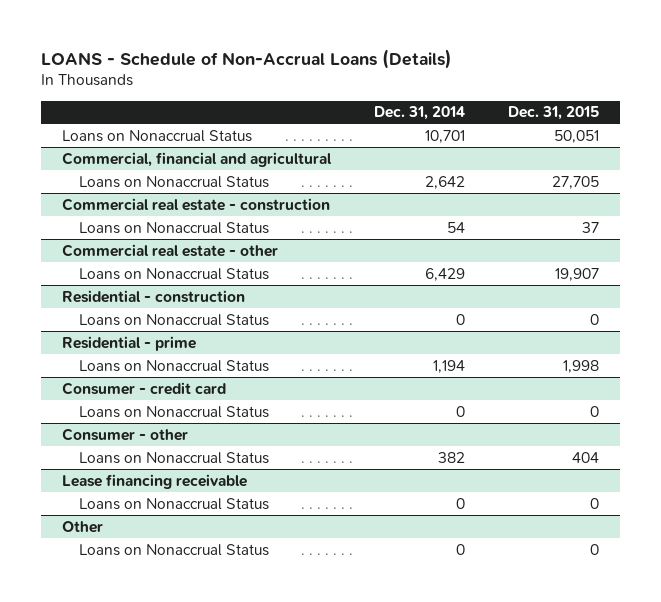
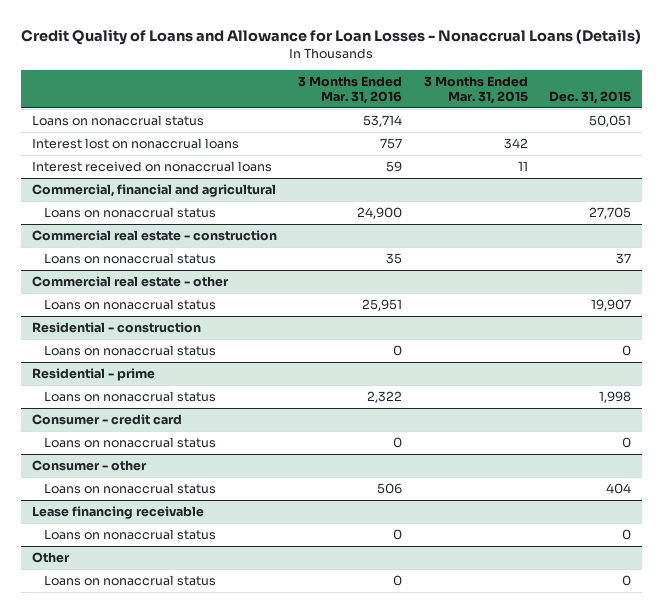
[40,48,452,69] LOANS - Schedule of Non-Accrual Loans (Details) -> [21,28,642,45] Credit Quality of Loans and Allowance for Loan Losses - Nonaccrual Loans (Details)
[373,106,465,121] Dec. 31, 2014 -> none
none -> [298,76,403,105] 3 Months Ended Mar. 31, 2016
none -> [423,76,528,105] 3 Months Ended Mar. 31, 2015
[62,129,253,142] Loans on Nonaccrual Status -> [31,114,204,126] Loans on nonaccrual status
none -> [31,137,239,149] Interest lost on nonaccrual loans
none -> [31,160,272,172] Interest received on nonaccrual loans
[78,175,269,188] Loans on Nonaccrual Status -> [43,206,216,218] Loans on nonaccrual status
[78,221,269,234] Loans on Nonaccrual Status -> [43,252,216,264] Loans on nonaccrual status
[78,267,269,280] Loans on Nonaccrual Status -> [43,298,216,310] Loans on nonaccrual status
[78,313,269,326] Loans on Nonaccrual Status -> [43,344,216,356] Loans on nonaccrual status
[78,359,269,372] Loans on Nonaccrual Status -> [43,390,216,402] Loans on nonaccrual status
[78,405,269,418] Loans on Nonaccrual Status -> [43,436,216,448] Loans on nonaccrual status
[78,451,269,464] Loans on Nonaccrual Status -> [43,482,216,494] Loans on nonaccrual status
[78,497,269,510] Loans on Nonaccrual Status -> [43,528,216,540] Loans on nonaccrual status
[78,543,269,556] Loans on Nonaccrual Status -> [43,574,216,586] Loans on nonaccrual status

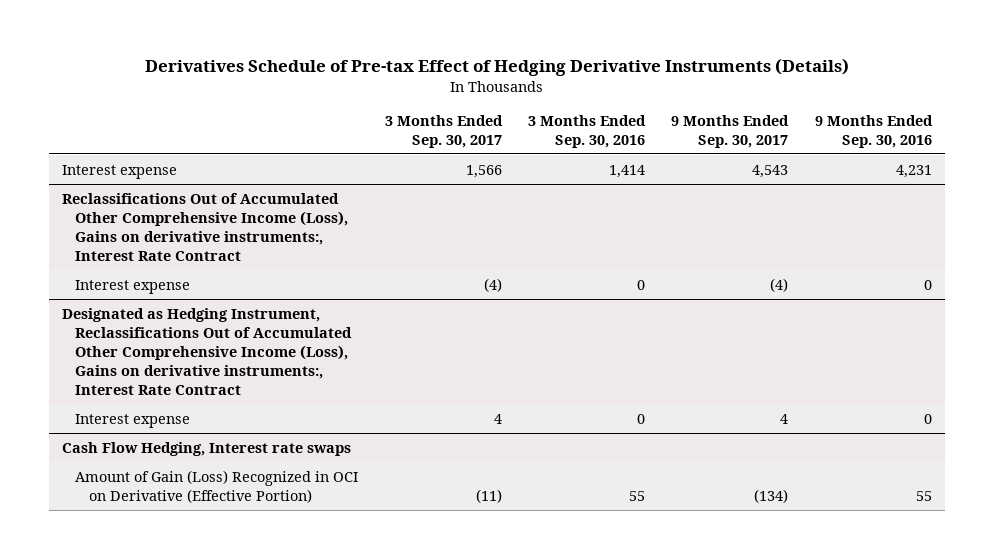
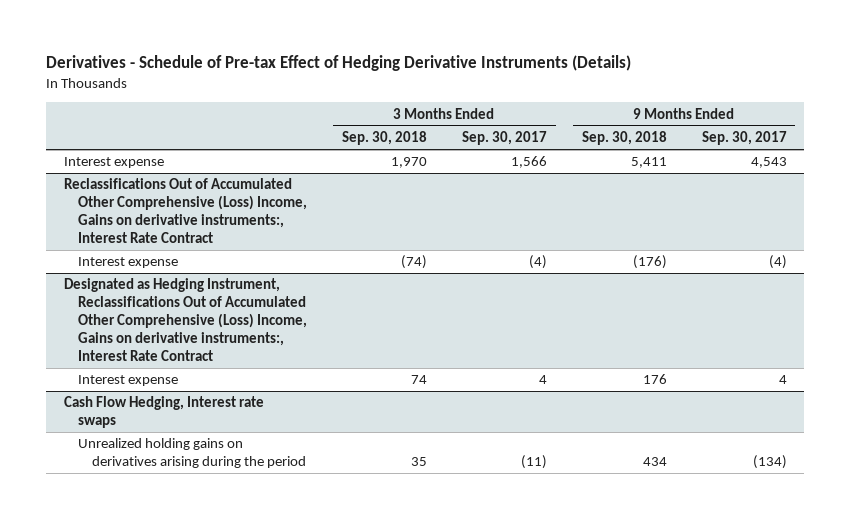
[144,57,849,76] Derivatives Schedule of Pre-tax Effect of Hedging Derivative Instruments (Details) -> [46,55,632,72] Derivatives - Schedule of Pre-tax Effect of Hedging Derivative Instruments (Details)
[528,114,647,148] 3 Months Ended Sep. 30, 2016 -> none
[814,114,933,148] 9 Months Ended Sep. 30, 2016 -> none
none -> [341,130,427,145] Sep. 30, 2018
none -> [581,130,667,145] Sep. 30, 2018
[61,192,349,261] Reclassifications Out of Accumulated Other Comprehensive Income (Loss), Gains on derivative instruments:, Interest Rate Contract -> [63,178,308,244] Reclassifications Out of Accumulated Other Comprehensive (Loss) Income, Gains on derivative instruments:, Interest Rate Contract
[61,307,353,395] Designated as Hedging Instrument, Reclassifications Out of Accumulated Other Comprehensive Income (Loss), Gains on derivative instruments:, Interest Rate Contract -> [63,278,308,361] Designated as Hedging Instrument, Reclassifications Out of Accumulated Other Comprehensive (Loss) Income, Gains on derivative instruments:, Interest Rate Contract
[75,469,359,503] Amount of Gain (Loss) Recognized in OCI on Derivative (Effective Portion) -> [78,438,307,469] Unrealized holding gains on derivatives arising during the period

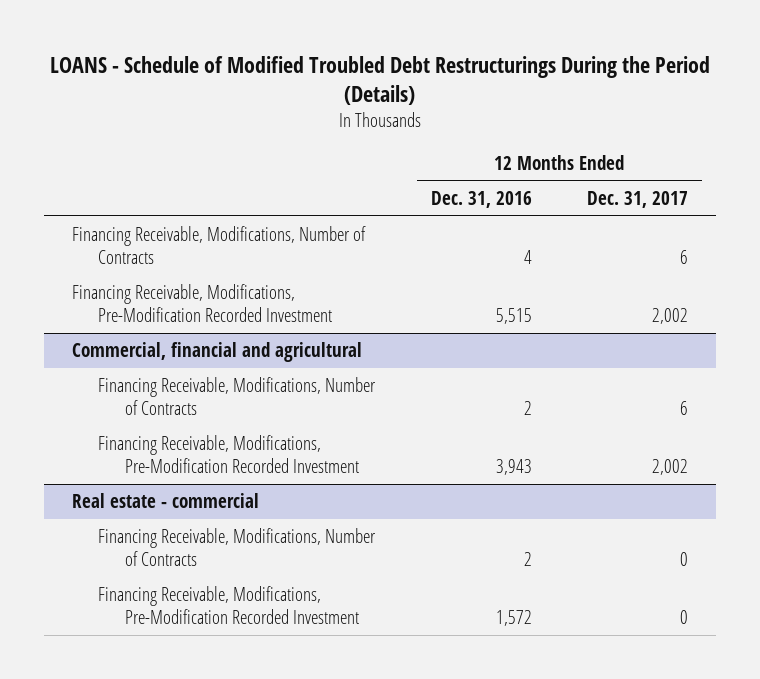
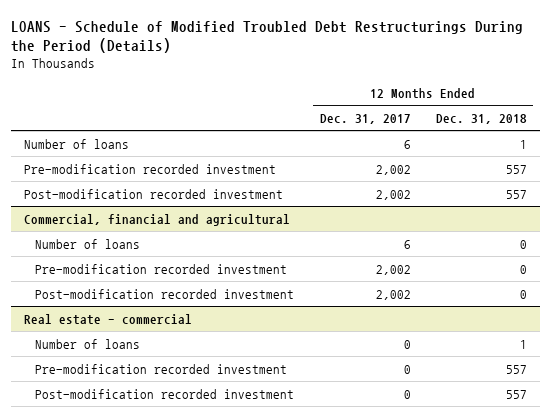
[430,190,532,208] Dec. 31, 2016 -> none
none -> [435,113,527,124] Dec. 31, 2018
[71,226,366,265] Financing Receivable, Modifications, Number of Contracts -> [23,138,129,149] Number of loans
[71,284,333,323] Financing Receivable, Modifications, Pre-Modification Recorded Investment -> [23,163,276,174] Pre-modification recorded investment
none -> [23,188,283,199] Post-modification recorded investment
[98,377,377,416] Financing Receivable, Modifications, Number of Contracts -> [35,238,141,249] Number of loans
[98,435,359,474] Financing Receivable, Modifications, Pre-Modification Recorded Investment -> [35,263,288,274] Pre-modification recorded investment
none -> [35,288,295,299] Post-modification recorded investment
[98,528,377,567] Financing Receivable, Modifications, Number of Contracts -> [35,338,141,349] Number of loans
[98,586,359,625] Financing Receivable, Modifications, Pre-Modification Recorded Investment -> [35,363,288,374] Pre-modification recorded investment
none -> [35,388,295,399] Post-modification recorded investment

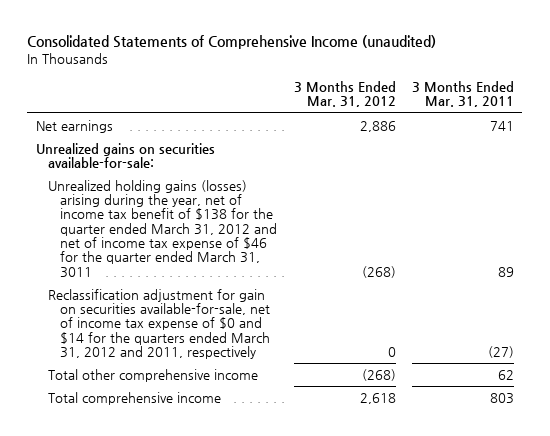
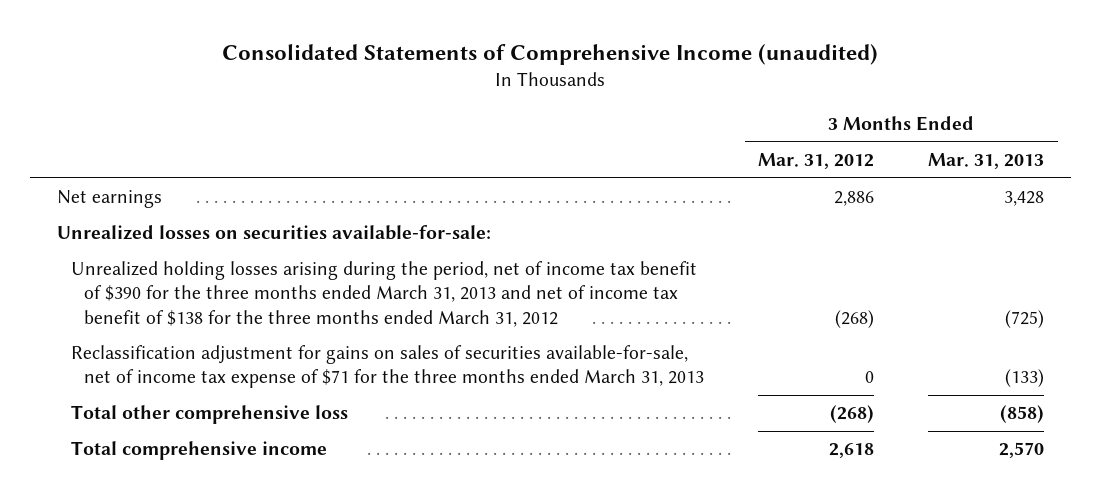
[412,81,515,108] 3 Months Ended Mar. 31, 2011 -> none
none -> [928,153,1045,170] Mar. 31, 2013
[35,142,215,169] Unrealized gains on securities available-for-sale: -> [56,225,491,241] Unrealized losses on securities available-for-sale:
[47,179,278,278] Unrealized holding gains (losses) arising during the year, net of income tax benefit of $138 for the quarter ended March 31, 2012 and net of income tax expense of $46 for the quarter ended March 31, 3011 -> [70,261,697,327] Unrealized holding losses arising during the period, net of income tax benefit of $390 for the three months ended March 31, 2013 and net of income tax benefit of $138 for the three months ended March 31, 2012
[47,288,271,359] Reclassification adjustment for gain on securities available-for-sale, net of income tax expense of $0 and $14 for the quarters ended March 31, 2012 and 2011, respectively -> [70,345,705,389] Reclassification adjustment for gains on sales of securities available-for-sale, net of income tax expense of $71 for the three months ended March 31, 2013
[47,368,258,382] Total other comprehensive income -> [70,405,348,425] Total other comprehensive loss

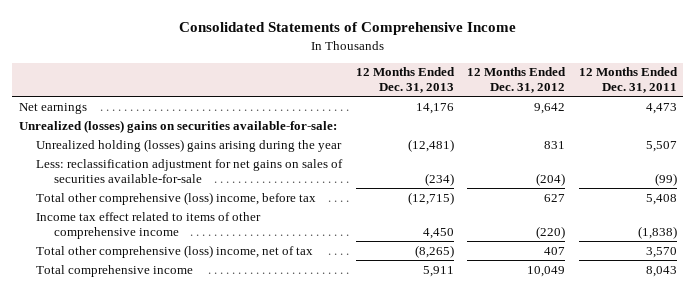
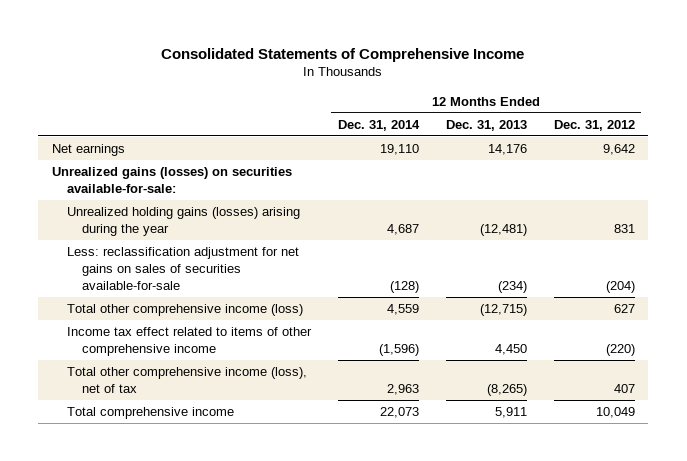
[578,67,678,94] 12 Months Ended Dec. 31, 2011 -> none
none -> [337,119,420,131] Dec. 31, 2014
[18,119,337,133] Unrealized (losses) gains on securities available-for-sale: -> [51,167,292,193] Unrealized gains (losses) on securities available-for-sale:
[36,138,343,152] Unrealized holding (losses) gains arising during the year -> [67,207,301,236] Unrealized holding gains (losses) arising during the year
[36,191,317,205] Total other comprehensive (loss) income, before tax -> [67,304,304,317] Total other comprehensive income (loss)
[36,244,314,258] Total other comprehensive (loss) income, net of tax -> [67,367,308,393] Total other comprehensive income (loss), net of tax

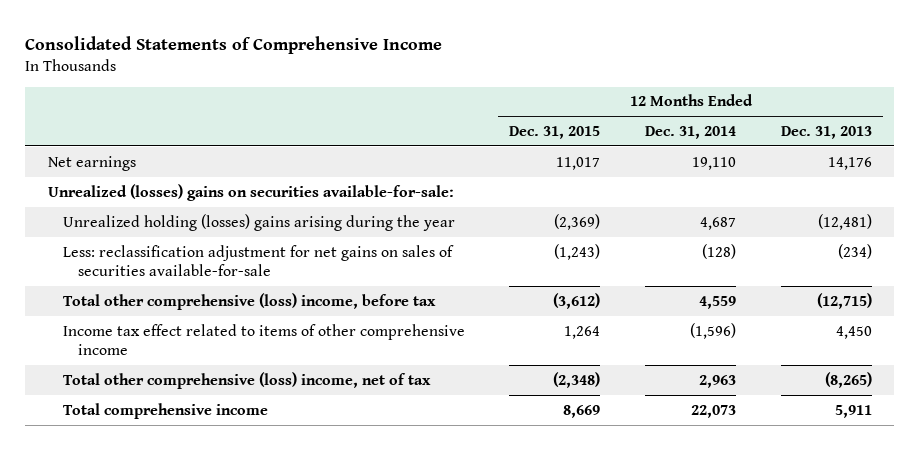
[553,119,635,131] Dec. 31, 2012 -> none
none -> [509,126,601,140] Dec. 31, 2015
[51,167,292,193] Unrealized gains (losses) on securities available-for-sale: -> [47,183,454,201] Unrealized (losses) gains on securities available-for-sale:
[67,207,301,236] Unrealized holding gains (losses) arising during the year -> [62,213,455,231] Unrealized holding (losses) gains arising during the year
[67,304,304,317] Total other comprehensive income (loss) -> [62,292,436,310] Total other comprehensive (loss) income, before tax
[67,367,308,393] Total other comprehensive income (loss), net of tax -> [62,371,431,389] Total other comprehensive (loss) income, net of tax

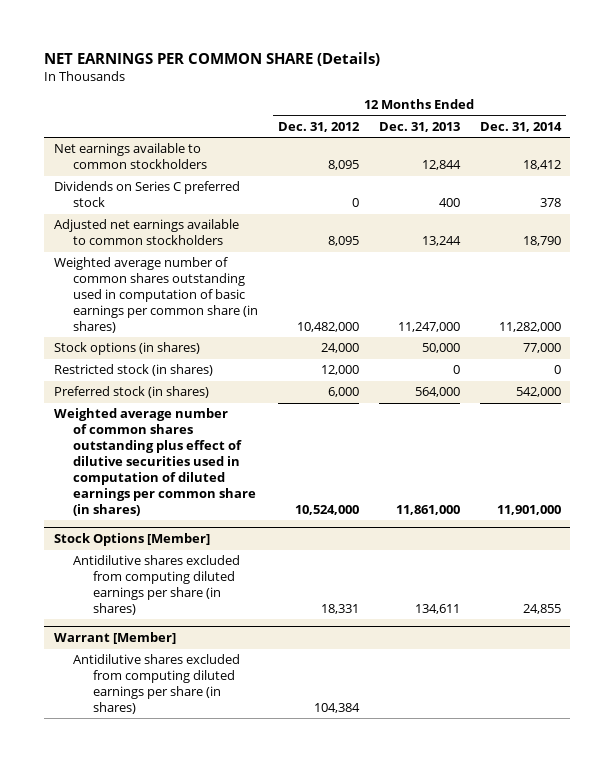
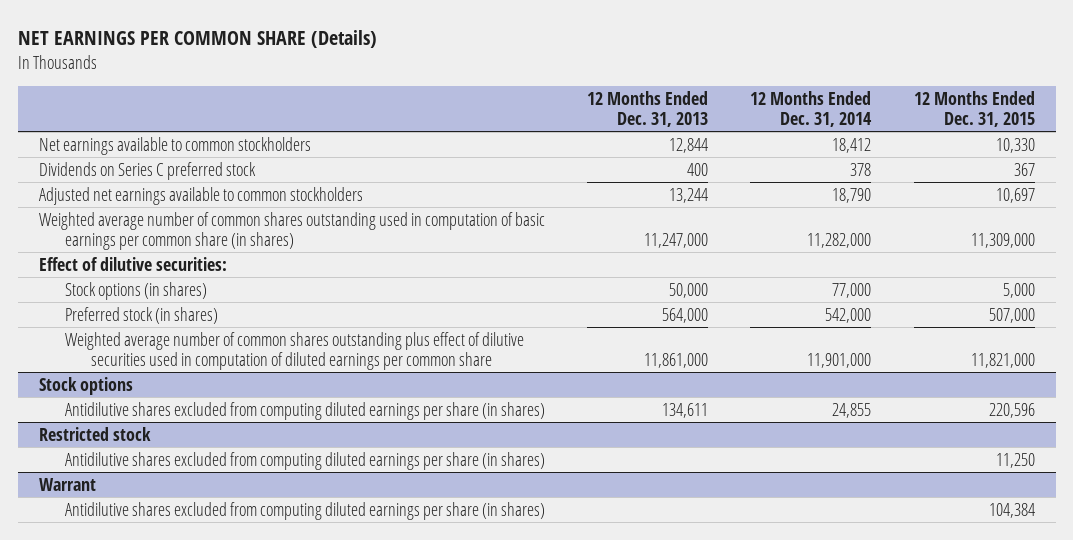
[278,122,361,133] Dec. 31, 2012 -> none
none -> [913,90,1035,128] 12 Months Ended Dec. 31, 2015
none -> [38,256,227,271] Effect of dilutive securities:
[54,364,214,377] Restricted stock (in shares) -> none
[54,408,257,516] Weighted average number of common shares outstanding plus effect of dilutive securities used in computation of diluted earnings per common share (in shares) -> [65,331,525,370] Weighted average number of common shares outstanding plus effect of dilutive securities used in computation of diluted earnings per common share
[54,533,211,547] Stock Options [Member] -> [38,376,133,395] Stock options
[54,632,177,645] Warrant [Member] -> none
none -> [38,426,151,441] Restricted stock
none -> [38,477,96,491] Warrant
none -> [65,501,546,520] Antidilutive shares excluded from computing diluted earnings per share (in shares)

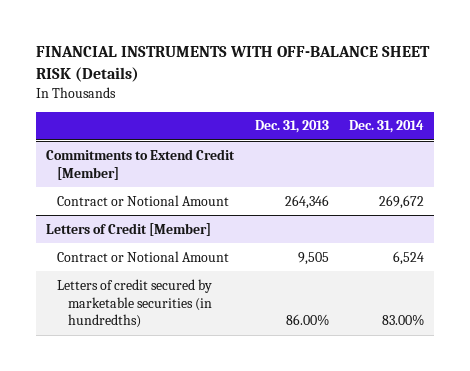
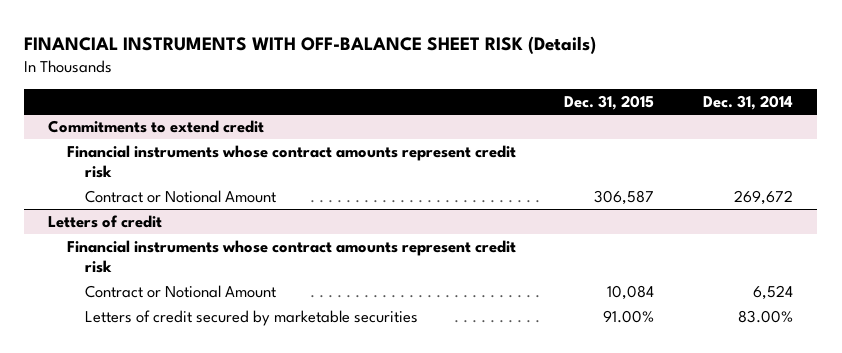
[254,120,329,134] Dec. 31, 2013 -> none
none -> [564,94,655,110] Dec. 31, 2015
[46,148,236,180] Commitments to Extend Credit [Member] -> [48,119,265,133] Commitments to extend credit
none -> [66,144,516,178] Financial instruments whose contract amounts represent credit risk
[46,222,212,236] Letters of Credit [Member] -> [48,214,163,228] Letters of credit
none -> [66,239,516,273] Financial instruments whose contract amounts represent credit risk
[57,278,213,329] Letters of credit secured by marketable securities (in hundredths) -> [84,309,418,326] Letters of credit secured by marketable securities

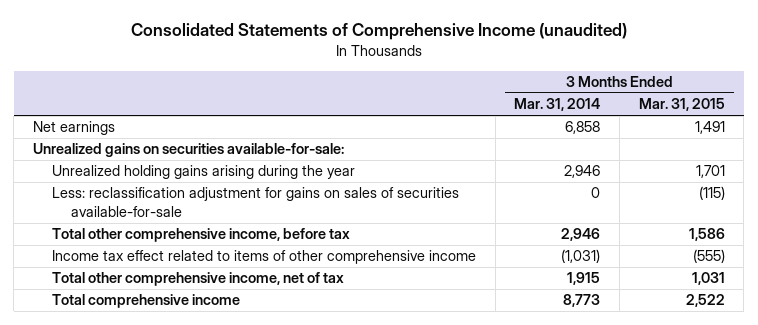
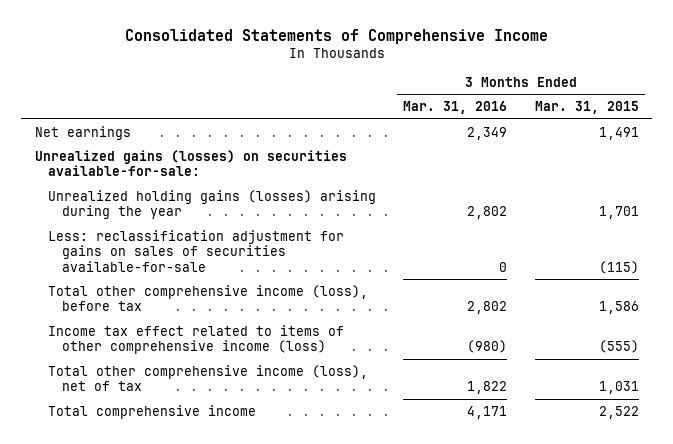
[130,23,627,41] Consolidated Statements of Comprehensive Income (unaudited) -> [124,28,548,44] Consolidated Statements of Comprehensive Income
[514,98,601,112] Mar. 31, 2014 -> none
none -> [403,101,508,115] Mar. 31, 2016
[32,143,344,158] Unrealized gains on securities available-for-sale: -> [34,149,347,177] Unrealized gains (losses) on securities available-for-sale:
[51,165,355,180] Unrealized holding gains arising during the year -> [48,189,377,220] Unrealized holding gains (losses) arising during the year
[51,228,350,243] Total other comprehensive income, before tax -> [48,284,369,312] Total other comprehensive income (loss), before tax
[51,250,476,265] Income tax effect related to items of other comprehensive income -> [48,324,345,355] Income tax effect related to items of other comprehensive income (loss)
[51,272,344,287] Total other comprehensive income, net of tax -> [48,364,369,392] Total other comprehensive income (loss), net of tax

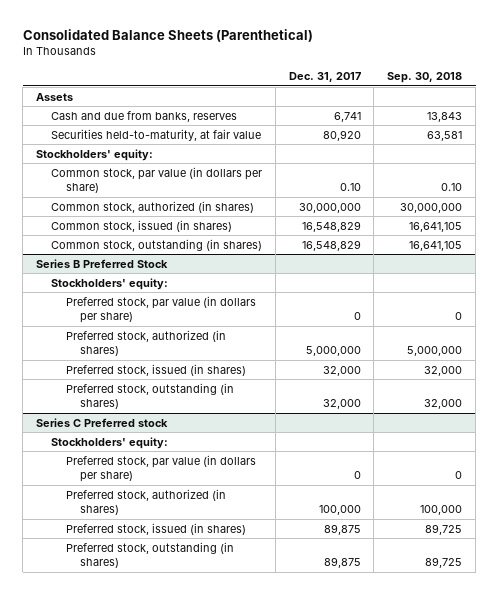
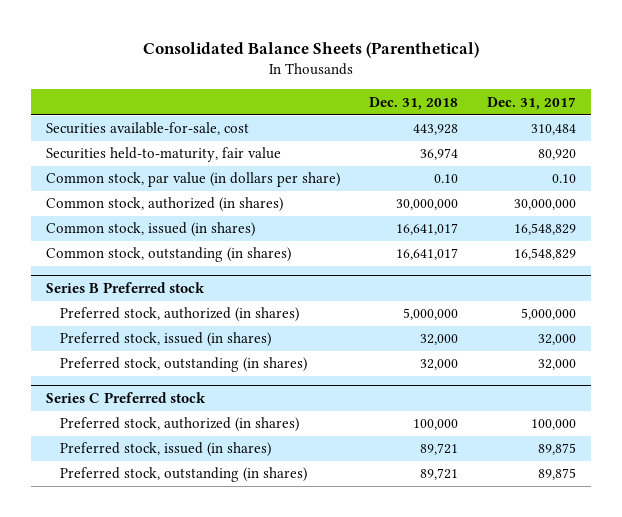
[387,72,463,84] Sep. 30, 2018 -> none
none -> [369,96,459,110] Dec. 31, 2018
[36,92,74,101] Assets -> none
[50,110,237,122] Cash and due from banks, reserves -> none
[36,148,154,161] Stockholders' equity: -> none
none -> [45,122,249,136] Securities available-for-sale, cost
[50,128,261,141] Securities held-to-maturity, at fair value -> [45,147,281,163] Securities held-to-maturity, fair value
[50,277,168,290] Stockholders' equity: -> none
[65,295,256,323] Preferred stock, par value (in dollars per share) -> none
[36,258,169,268] Series B Preferred Stock -> [45,282,205,294] Series B Preferred stock
[50,436,168,449] Stockholders' equity: -> none
[65,454,256,482] Preferred stock, par value (in dollars per share) -> none

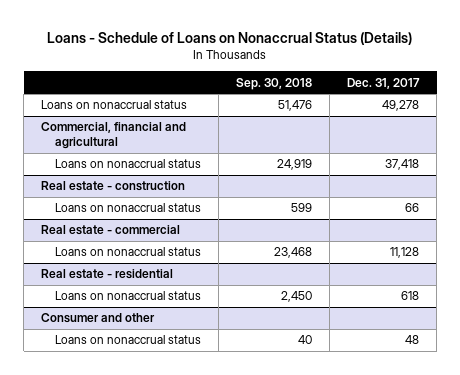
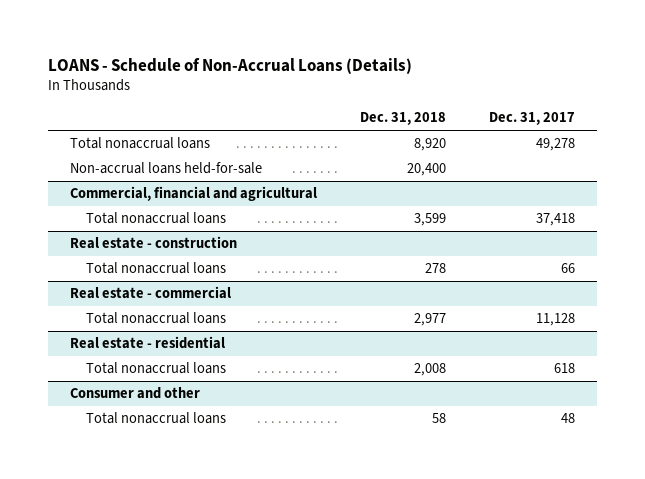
[47,31,413,45] Loans - Schedule of Loans on Nonaccrual Status (Details) -> [47,57,412,74] LOANS - Schedule of Non-Accrual Loans (Details)
[236,77,313,90] Sep. 30, 2018 -> none
none -> [359,112,446,126] Dec. 31, 2018
[41,100,188,110] Loans on nonaccrual status -> [69,137,210,150] Total nonaccrual loans
none -> [69,162,262,175] Non-accrual loans held-for-sale
[55,159,202,169] Loans on nonaccrual status -> [85,212,226,225] Total nonaccrual loans
[55,203,202,213] Loans on nonaccrual status -> [85,262,226,275] Total nonaccrual loans
[55,247,202,257] Loans on nonaccrual status -> [85,312,226,325] Total nonaccrual loans
[55,291,202,301] Loans on nonaccrual status -> [85,362,226,375] Total nonaccrual loans
[55,335,202,345] Loans on nonaccrual status -> [85,412,226,425] Total nonaccrual loans

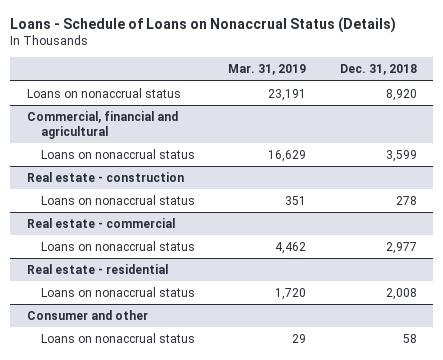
[47,57,412,74] LOANS - Schedule of Non-Accrual Loans (Details) -> [9,16,396,33] Loans - Schedule of Loans on Nonaccrual Status (Details)
[488,112,575,126] Dec. 31, 2017 -> none
none -> [228,64,307,76] Mar. 31, 2019
[69,162,262,175] Non-accrual loans held-for-sale -> none
[69,137,210,150] Total nonaccrual loans -> [26,88,181,99] Loans on nonaccrual status
[85,212,226,225] Total nonaccrual loans -> [40,149,195,160] Loans on nonaccrual status
[85,262,226,275] Total nonaccrual loans -> [40,195,195,206] Loans on nonaccrual status
[85,312,226,325] Total nonaccrual loans -> [40,241,195,252] Loans on nonaccrual status
[85,362,226,375] Total nonaccrual loans -> [40,287,195,298] Loans on nonaccrual status
[85,412,226,425] Total nonaccrual loans -> [40,333,195,344] Loans on nonaccrual status

